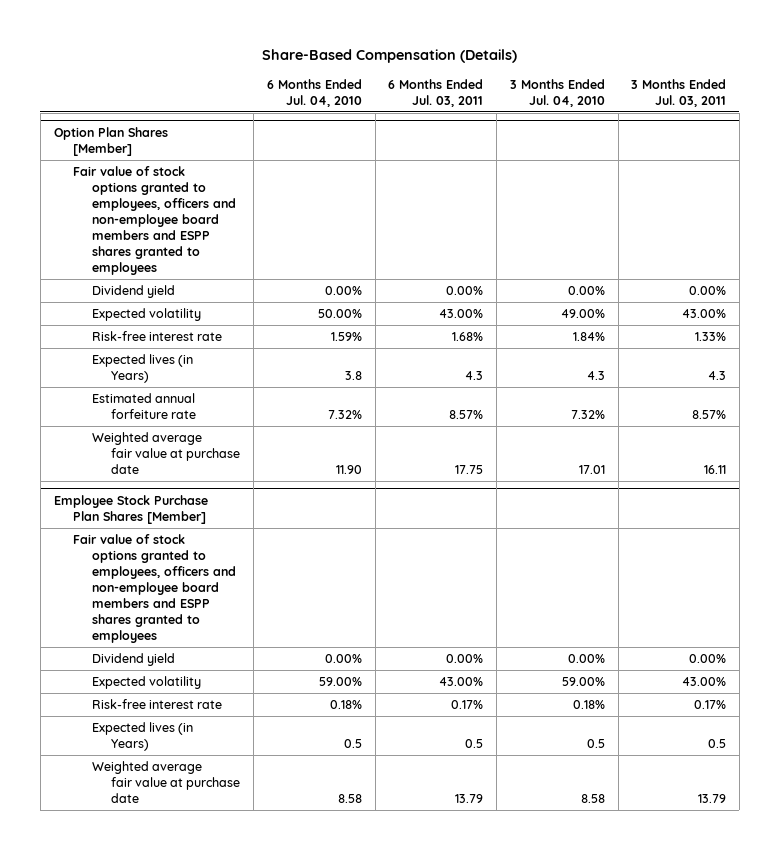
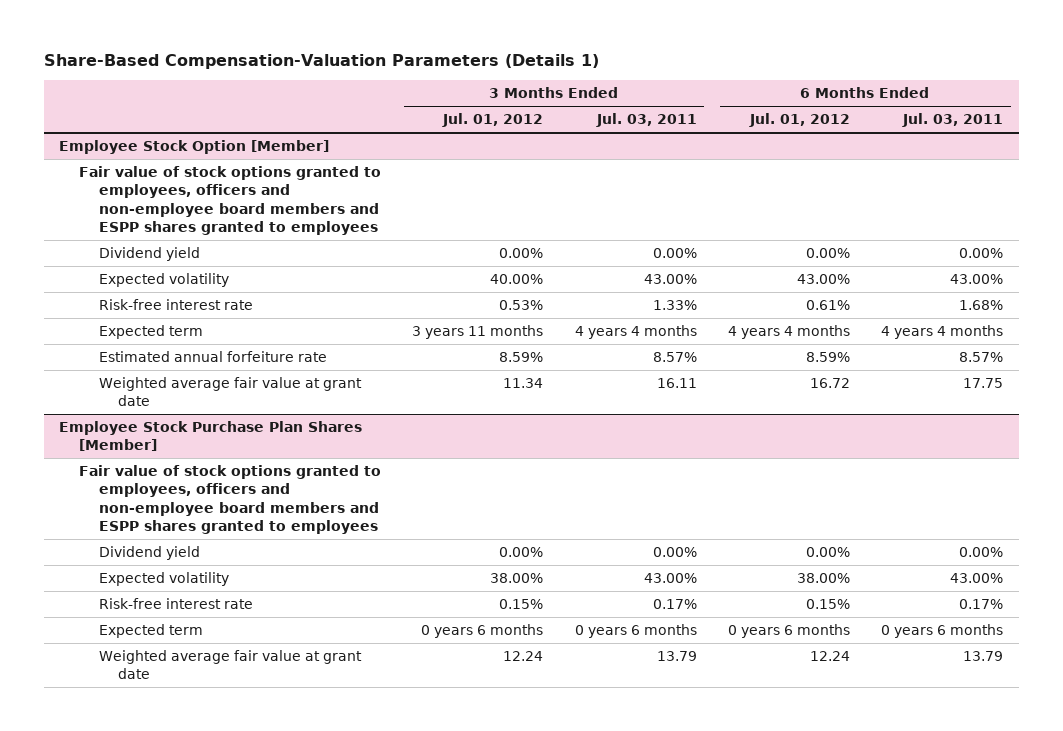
[261,48,517,63] Share-Based Compensation (Details) -> [43,53,599,69] Share-Based Compensation-Valuation Parameters (Details 1)
[266,78,362,107] 6 Months Ended Jul. 04, 2010 -> none
[509,78,605,107] 3 Months Ended Jul. 04, 2010 -> none
none -> [442,113,544,128] Jul. 01, 2012
none -> [748,113,850,128] Jul. 01, 2012
[53,127,168,157] Option Plan Shares [Member] -> none
none -> [59,140,330,155] Employee Stock Option [Member]
[92,354,194,384] Expected lives (in Years) -> none
none -> [98,325,203,340] Expected term
[92,432,241,475] Weighted average fair value at purchase date -> [98,377,362,407] Weighted average fair value at grant date
[92,722,194,752] Expected lives (in Years) -> none
none -> [98,624,203,639] Expected term
[92,761,241,804] Weighted average fair value at purchase date -> [98,650,362,680] Weighted average fair value at grant date

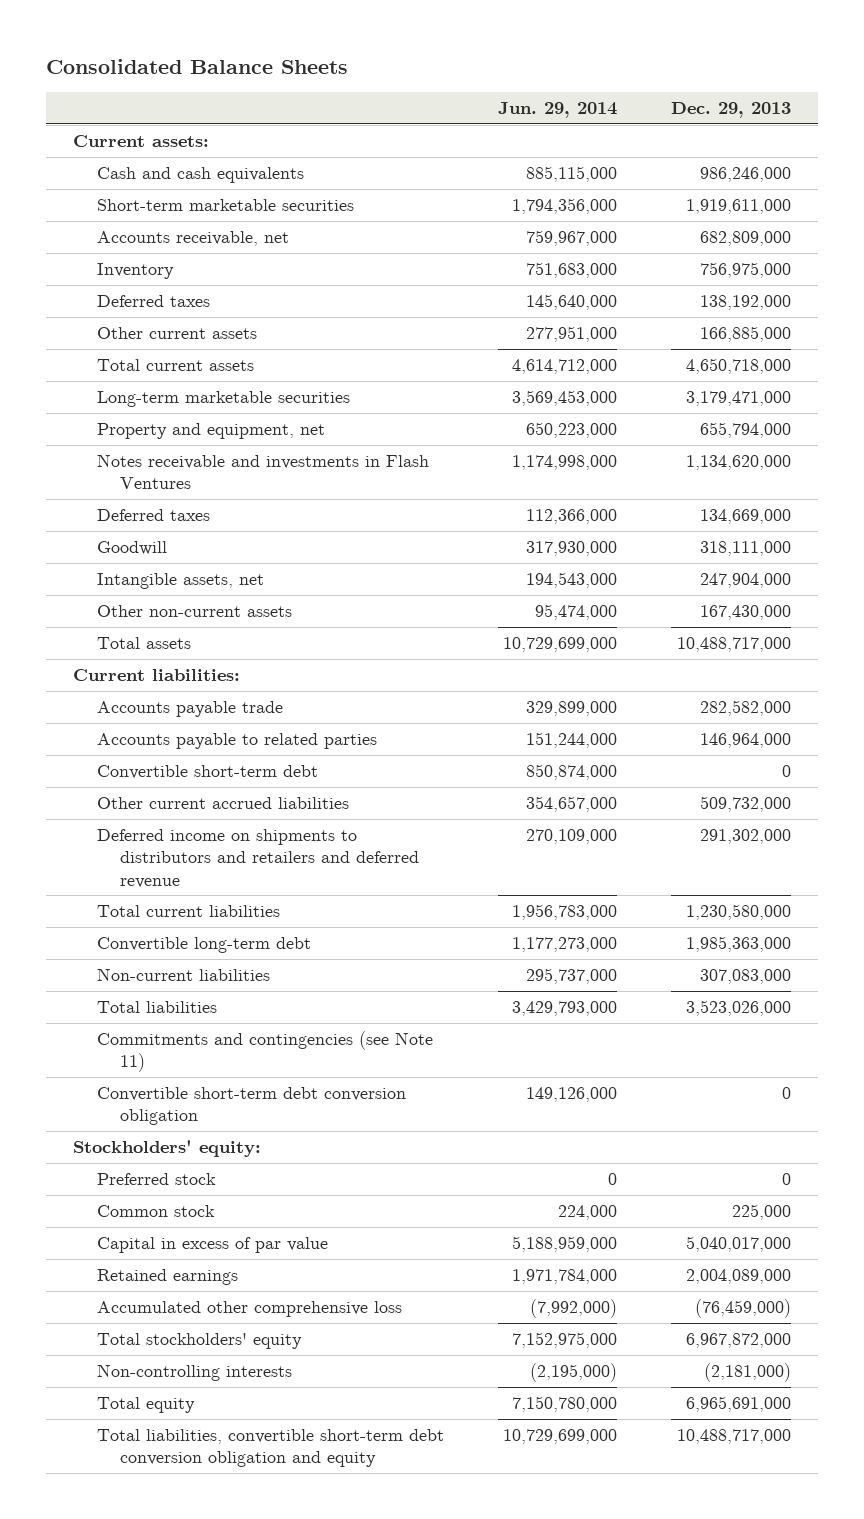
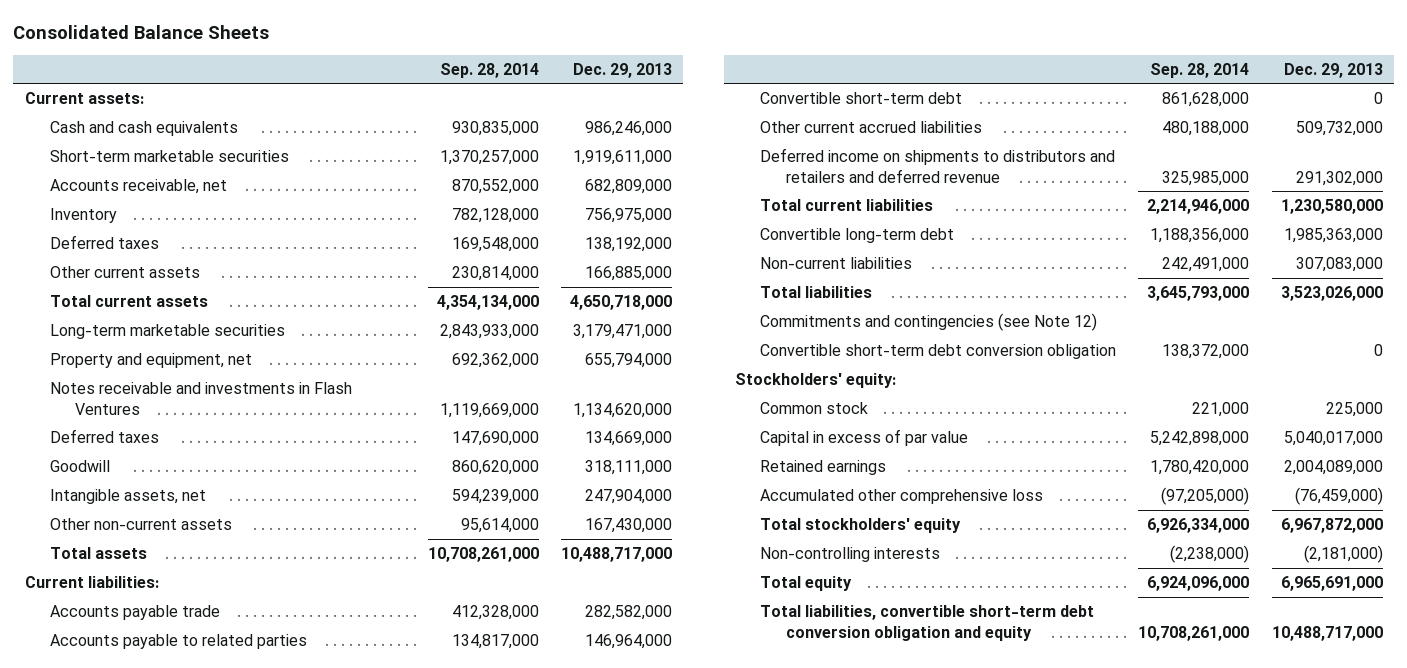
[497,102,617,119] Jun. 29, 2014 -> none
none -> [440,62,540,78] Sep. 28, 2014
[96,1031,433,1073] Commitments and contingencies (see Note 11) -> [760,313,1098,332] Commitments and contingencies (see Note 12)
[96,1173,216,1186] Preferred stock -> none

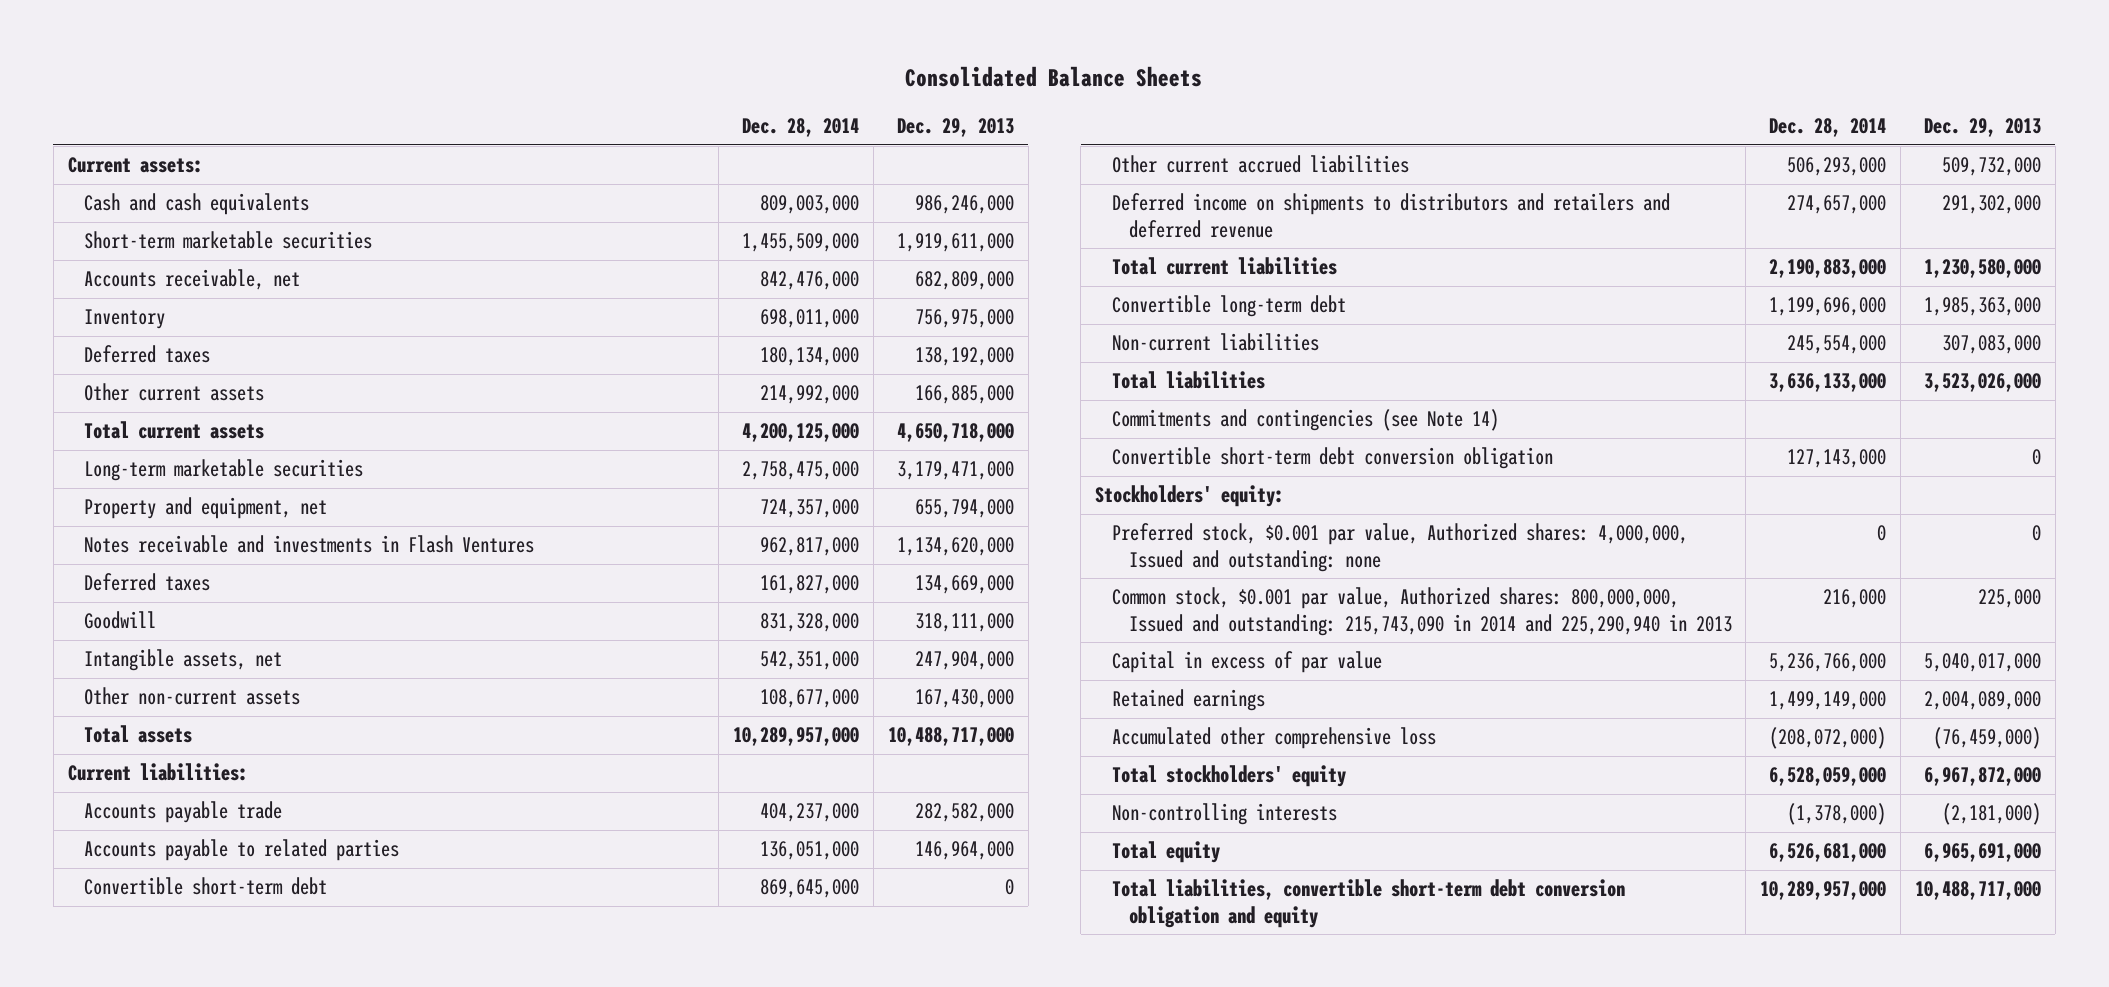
[440,62,540,78] Sep. 28, 2014 -> none
none -> [741,118,859,138] Dec. 28, 2014
[760,313,1098,332] Commitments and contingencies (see Note 12) -> [1111,409,1499,432] Commitments and contingencies (see Note 14)
none -> [1111,523,1688,572] Preferred stock, $0.001 par value, Authorized shares: 4,000,000, Issued and outstanding: none
[760,402,869,415] Common stock -> [1111,587,1732,636] Common stock, $0.001 par value, Authorized shares: 800,000,000, Issued and outstanding: 215,743,090 in 2014 and 225,290,940 in 2013

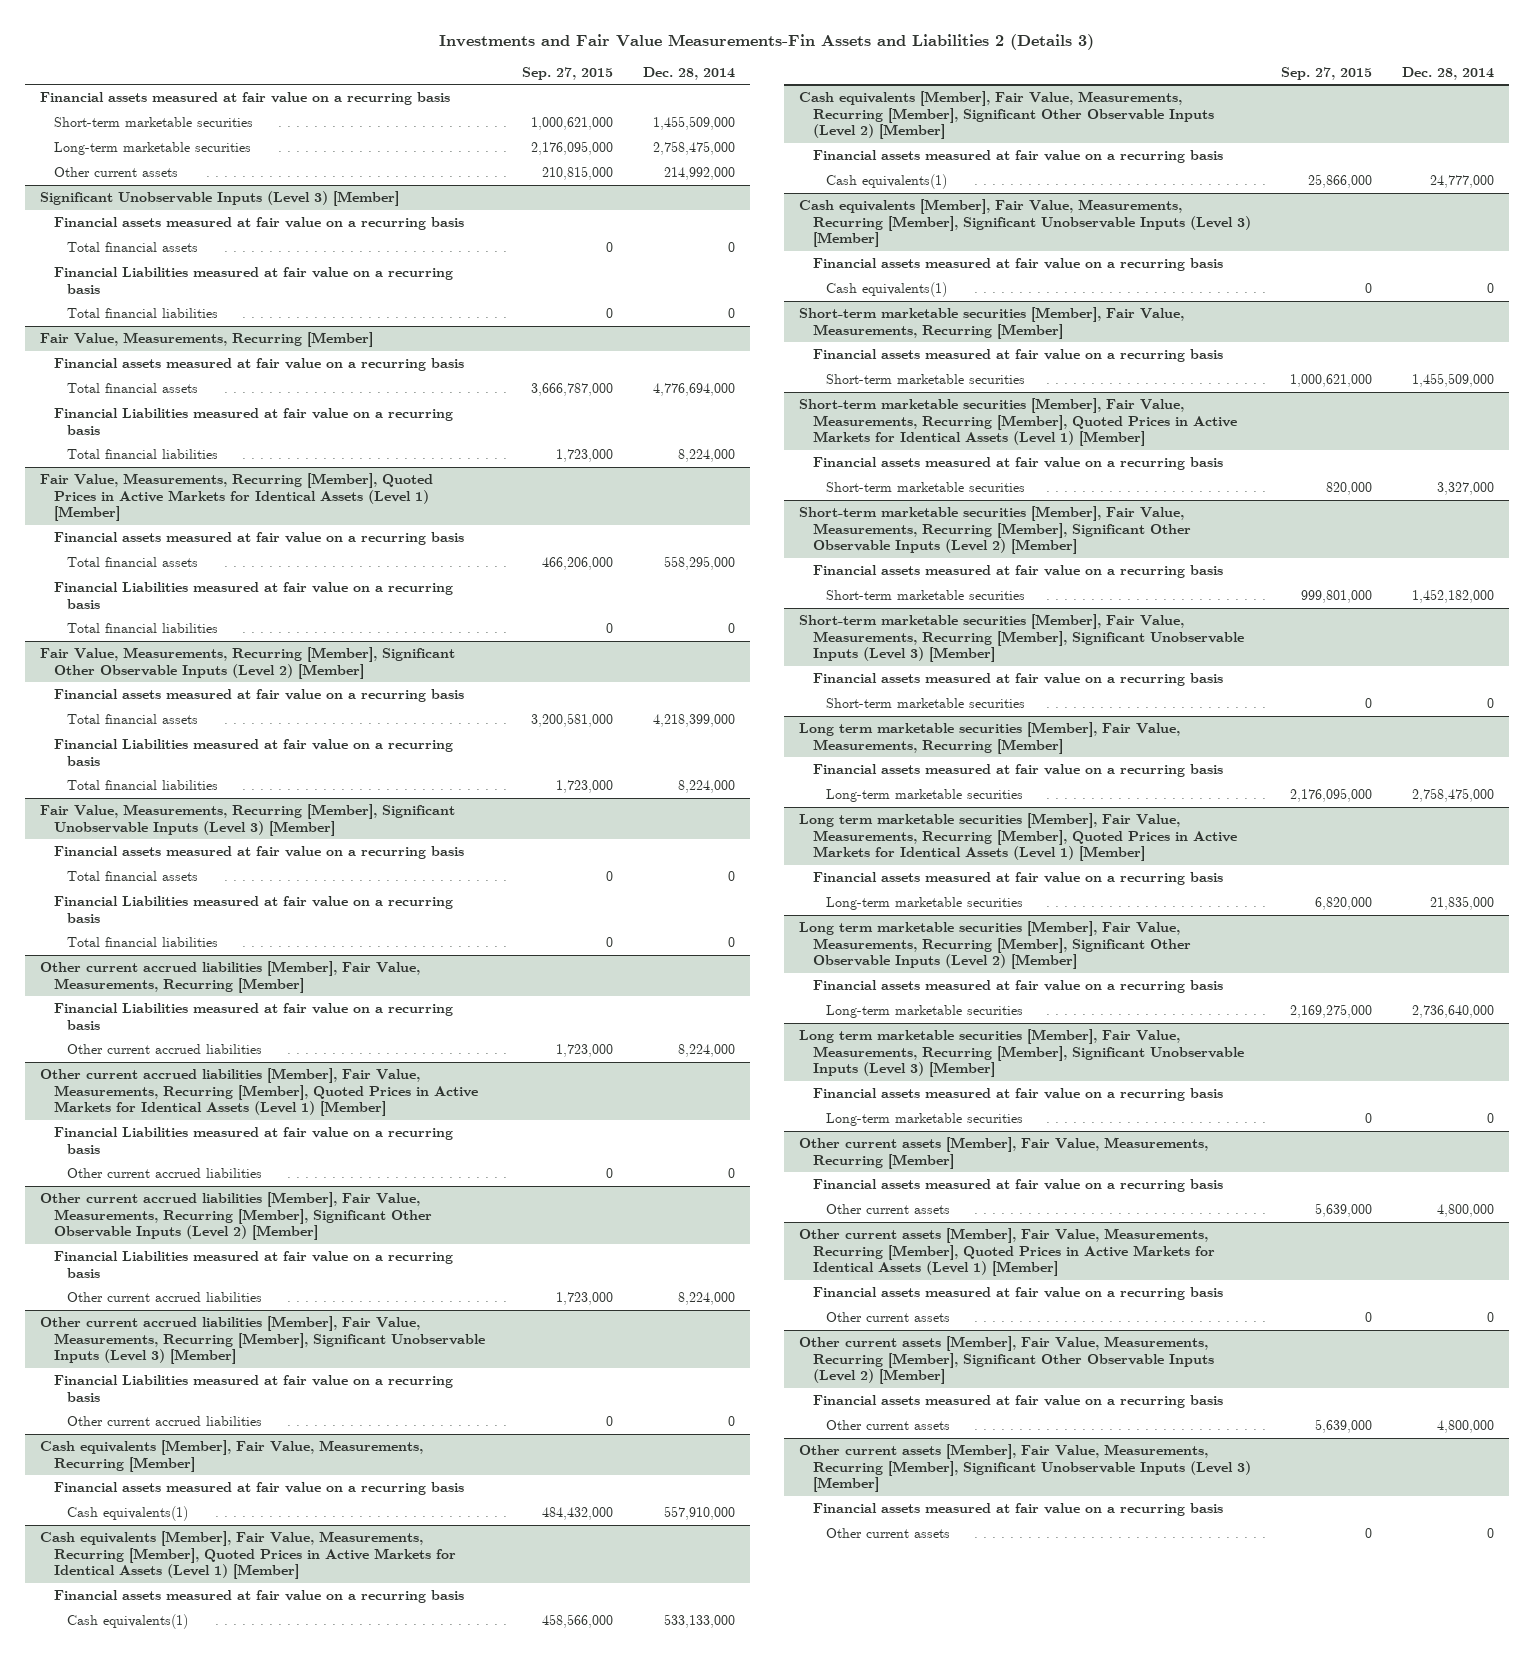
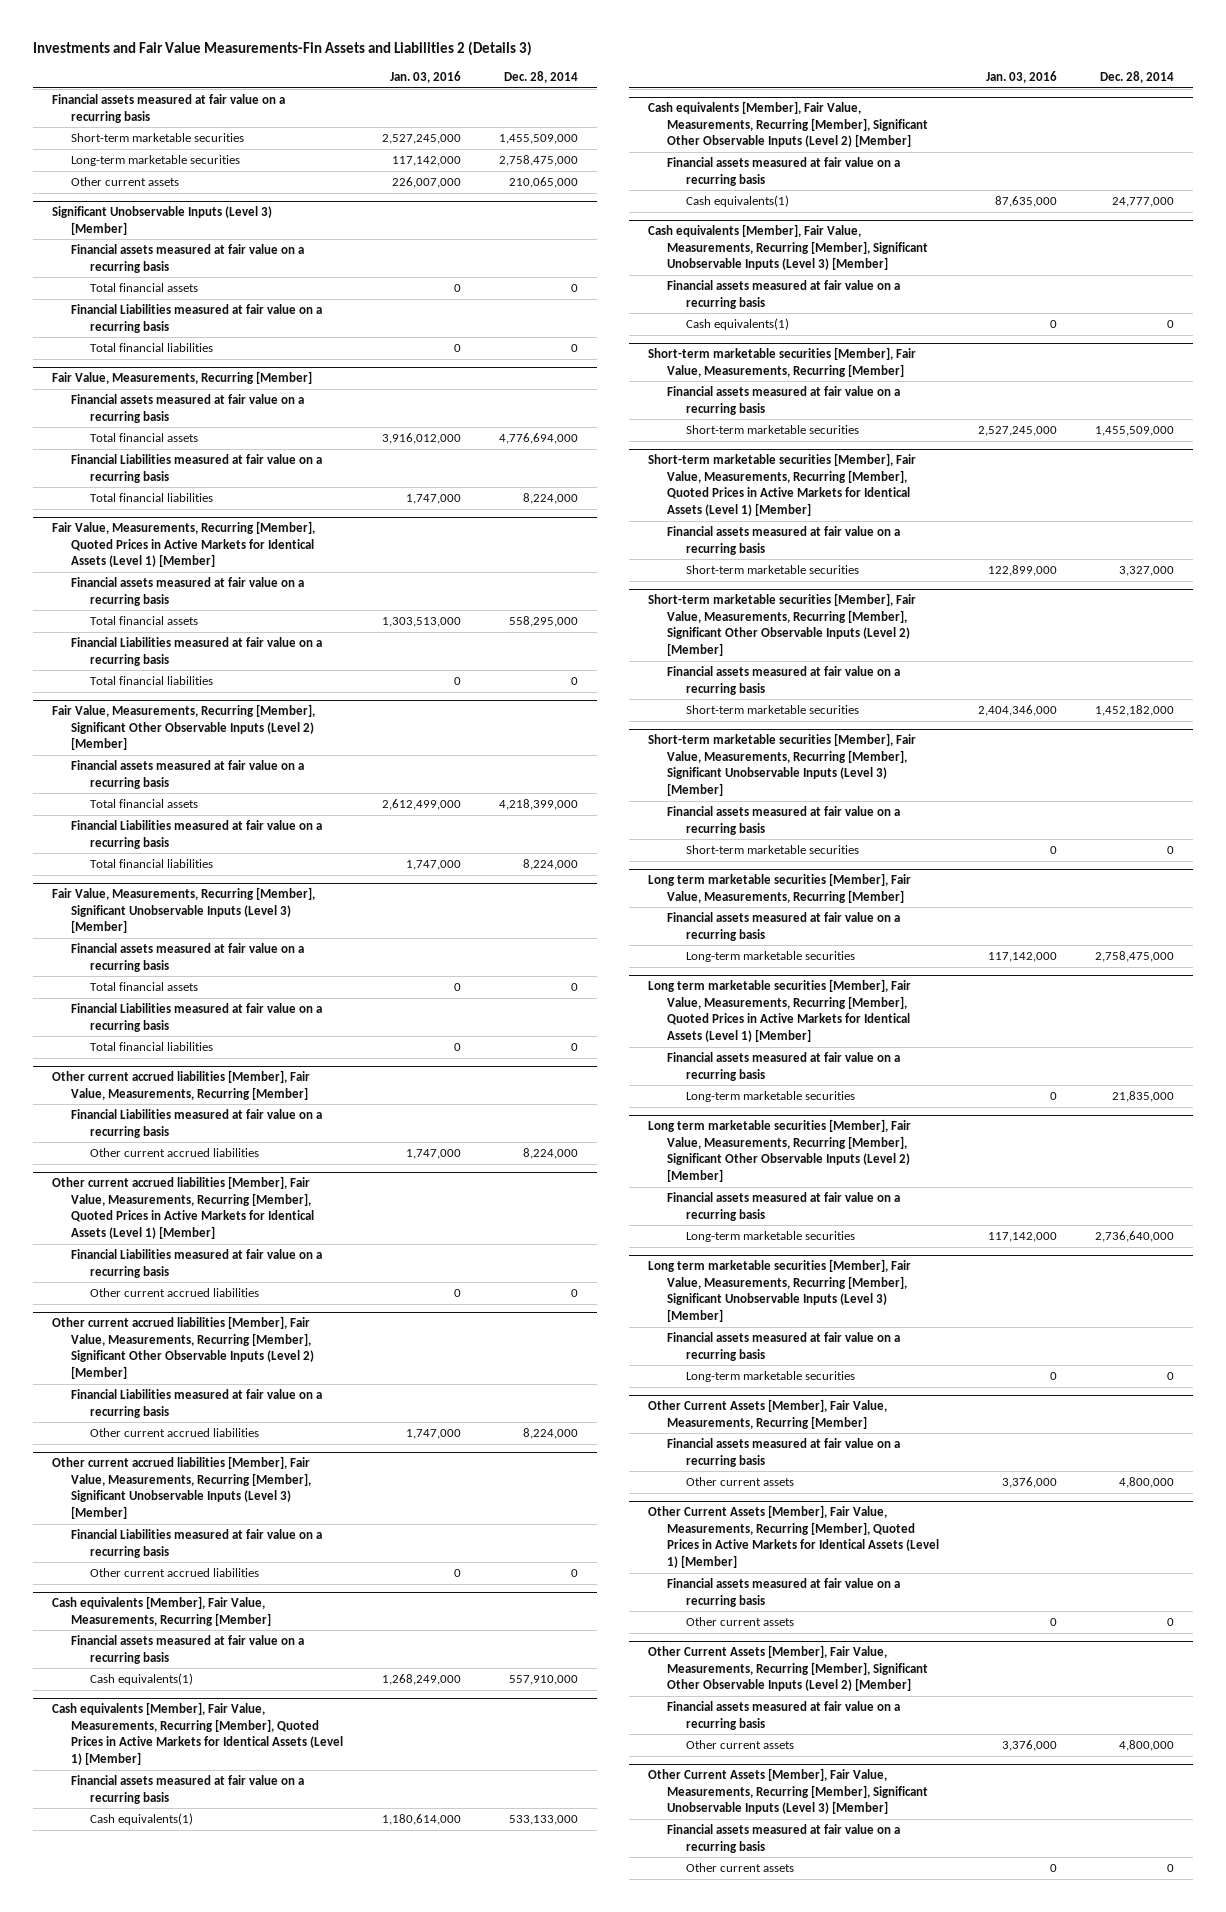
[521,66,613,80] Sep. 27, 2015 -> none
none -> [389,71,461,84] Jan. 03, 2016
[663,166,735,180] 214,992,000 -> [508,176,578,188] 210,065,000
[799,1136,1209,1169] Other current assets [Member], Fair Value, Measurements, Recurring [Member] -> [648,1399,888,1429] Other Current Assets [Member], Fair Value, Measurements, Recurring [Member]
[799,1227,1215,1277] Other current assets [Member], Fair Value, Measurements, Recurring [Member], Quoted Prices in Active Markets for Identical Assets (Level 1) [Member] -> [648,1505,940,1568] Other Current Assets [Member], Fair Value, Measurements, Recurring [Member], Quoted Prices in Active Markets for Identical Assets (Level 1) [Member]
[799,1335,1214,1385] Other current assets [Member], Fair Value, Measurements, Recurring [Member], Significant Other Observable Inputs (Level 2) [Member] -> [648,1645,929,1692] Other Current Assets [Member], Fair Value, Measurements, Recurring [Member], Significant Other Observable Inputs (Level 2) [Member]
[799,1443,1251,1493] Other current assets [Member], Fair Value, Measurements, Recurring [Member], Significant Unobservable Inputs (Level 3) [Member] -> [648,1768,929,1815] Other Current Assets [Member], Fair Value, Measurements, Recurring [Member], Significant Unobservable Inputs (Level 3) [Member]

